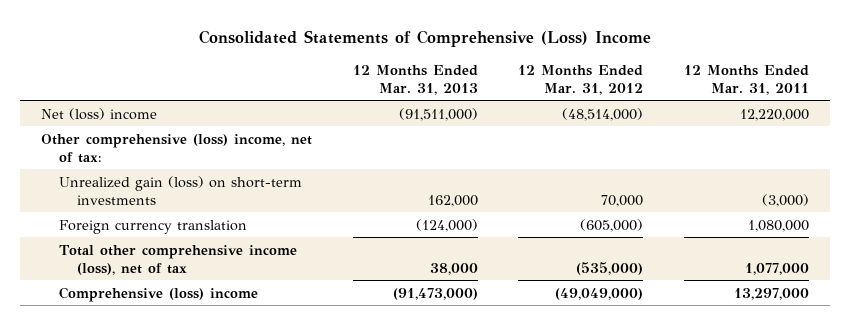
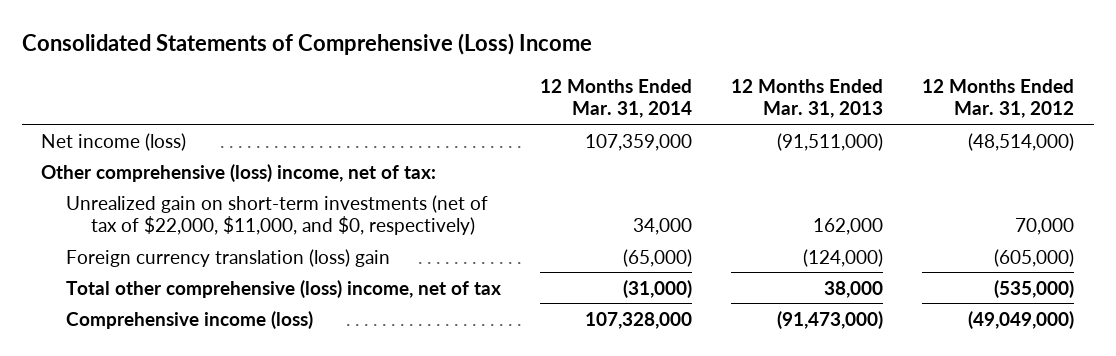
[684,64,810,95] 12 Months Ended Mar. 31, 2011 -> none
none -> [540,78,693,119] 12 Months Ended Mar. 31, 2014
[40,107,157,120] Net (loss) income -> [41,132,187,151] Net income (loss)
[58,175,302,205] Unrealized gain (loss) on short-term investments -> [66,194,489,235] Unrealized gain on short-term investments (net of tax of $22,000, $11,000, and $0, respectively)
[58,219,247,234] Foreign currency translation -> [66,248,391,267] Foreign currency translation (loss) gain
[58,244,297,275] Total other comprehensive income (loss), net of tax -> [66,279,502,298] Total other comprehensive (loss) income, net of tax
[58,286,258,302] Comprehensive (loss) income -> [66,310,314,329] Comprehensive income (loss)

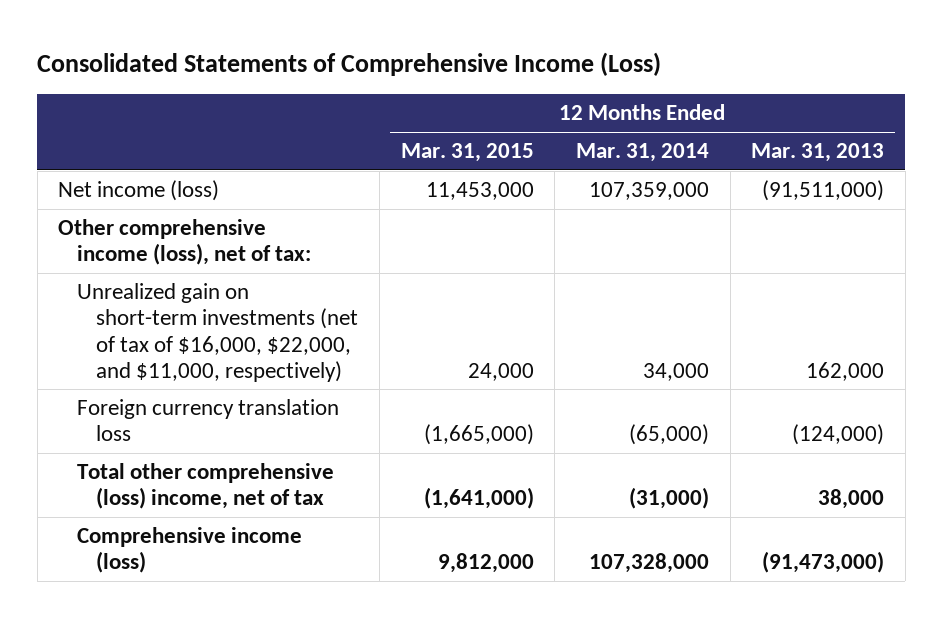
[21,33,592,56] Consolidated Statements of Comprehensive (Loss) Income -> [37,51,662,76] Consolidated Statements of Comprehensive Income (Loss)
[922,78,1075,119] 12 Months Ended Mar. 31, 2012 -> none
none -> [400,143,534,163] Mar. 31, 2015
[41,163,437,182] Other comprehensive (loss) income, net of tax: -> [58,219,312,266] Other comprehensive income (loss), net of tax:
[66,194,489,235] Unrealized gain on short-term investments (net of tax of $22,000, $11,000, and $0, respectively) -> [77,283,359,382] Unrealized gain on short-term investments (net of tax of $16,000, $22,000, and $11,000, respectively)
[66,248,391,267] Foreign currency translation (loss) gain -> [77,399,340,442] Foreign currency translation loss

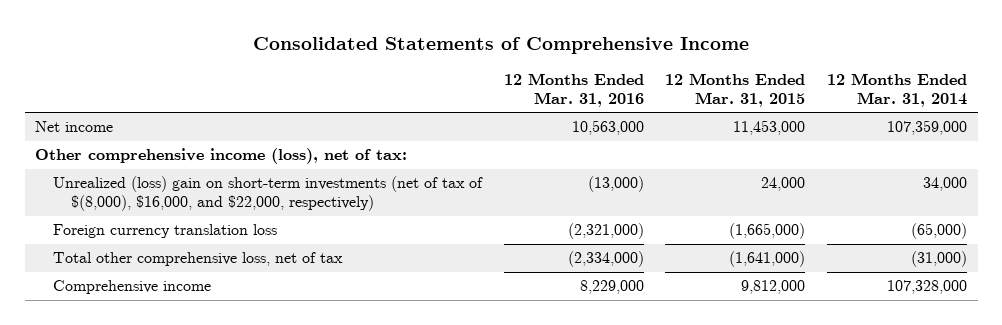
[37,51,662,76] Consolidated Statements of Comprehensive Income (Loss) -> [253,36,750,54] Consolidated Statements of Comprehensive Income
[751,143,885,163] Mar. 31, 2013 -> none
none -> [503,73,644,108] 12 Months Ended Mar. 31, 2016
[58,180,220,202] Net income (loss) -> [35,121,114,133] Net income
[77,283,359,382] Unrealized gain on short-term investments (net of tax of $16,000, $22,000, and $11,000, respectively) -> [53,176,484,212] Unrealized (loss) gain on short-term investments (net of tax of $(8,000), $16,000, and $22,000, respectively)
[77,463,335,510] Total other comprehensive (loss) income, net of tax -> [53,252,344,267] Total other comprehensive loss, net of tax
[77,527,303,574] Comprehensive income (loss) -> [53,280,212,295] Comprehensive income

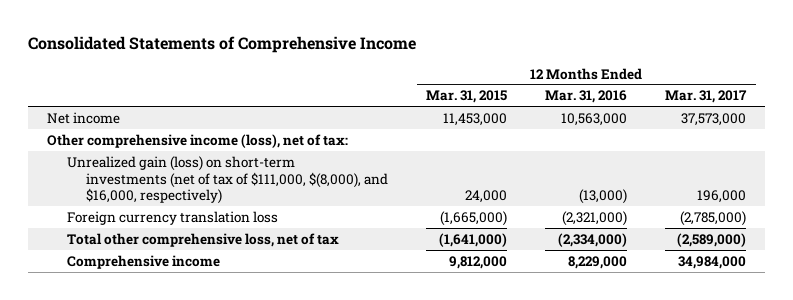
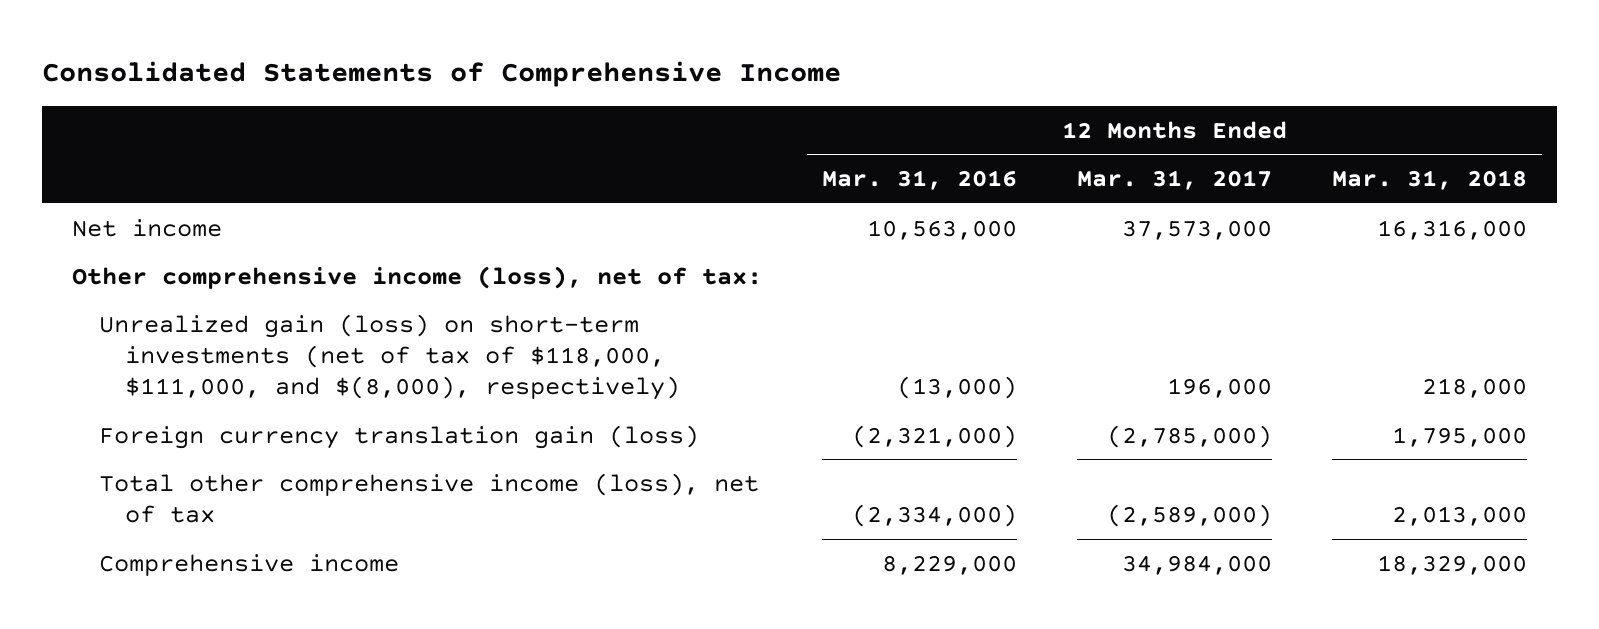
[426,90,508,104] Mar. 31, 2015 -> none
none -> [1332,170,1528,191] Mar. 31, 2018
[66,155,389,205] Unrealized gain (loss) on short-term investments (net of tax of $111,000, $(8,000), and $16,000, respectively) -> [98,313,681,401] Unrealized gain (loss) on short-term investments (net of tax of $118,000, $111,000, and $(8,000), respectively)
[66,210,278,225] Foreign currency translation loss -> [98,424,699,449] Foreign currency translation gain (loss)
[66,232,339,247] Total other comprehensive loss, net of tax -> [98,472,759,523] Total other comprehensive income (loss), net of tax

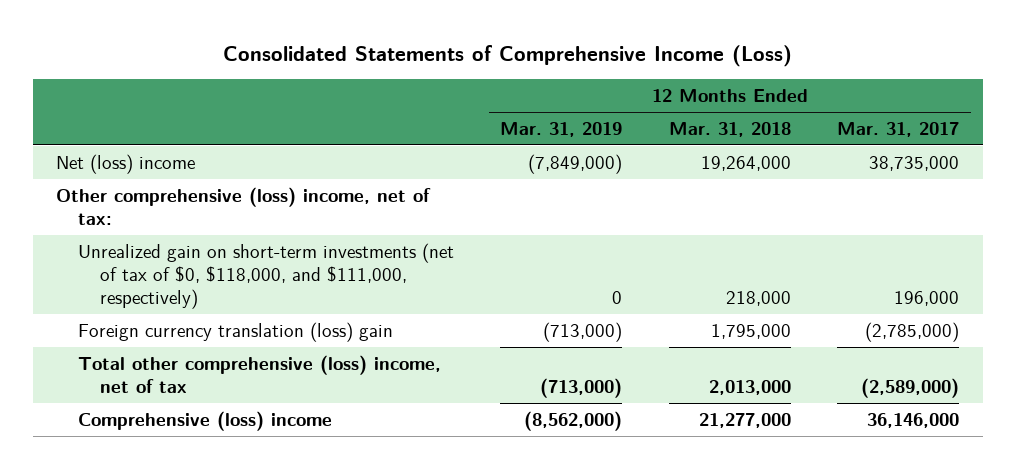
[41,61,841,88] Consolidated Statements of Comprehensive Income -> [222,45,792,68] Consolidated Statements of Comprehensive Income (Loss)
[821,170,1017,191] Mar. 31, 2016 -> none
none -> [500,121,623,137] Mar. 31, 2019
[71,218,222,237] Net income -> [55,153,195,174] Net (loss) income
[1122,219,1273,240] 37,573,000 -> [869,155,960,171] 38,735,000
[1377,219,1528,240] 16,316,000 -> [700,155,791,171] 19,264,000
[71,265,762,289] Other comprehensive income (loss), net of tax: -> [55,186,431,226] Other comprehensive (loss) income, net of tax:
[98,313,681,401] Unrealized gain (loss) on short-term investments (net of tax of $118,000, $111,000, and $(8,000), respectively) -> [77,242,454,310] Unrealized gain on short-term investments (net of tax of $0, $118,000, and $111,000, respectively)
[98,424,699,449] Foreign currency translation gain (loss) -> [77,321,393,342] Foreign currency translation (loss) gain
[98,472,759,523] Total other comprehensive income (loss), net of tax -> [77,354,441,394] Total other comprehensive (loss) income, net of tax
[98,553,399,576] Comprehensive income -> [77,410,332,431] Comprehensive (loss) income
[1122,554,1273,575] 34,984,000 -> [867,412,960,428] 36,146,000
[1377,554,1528,575] 18,329,000 -> [698,412,791,428] 21,277,000

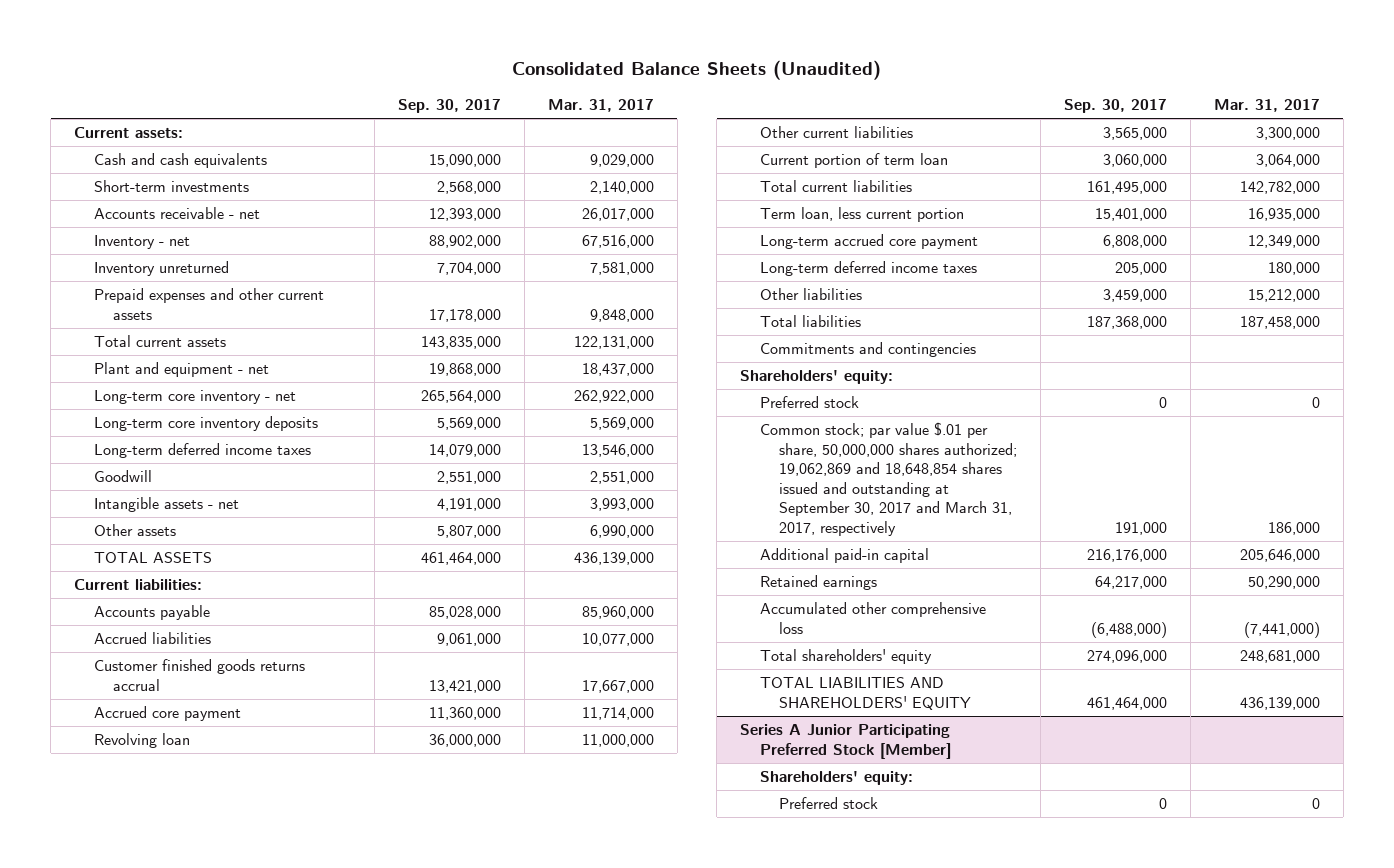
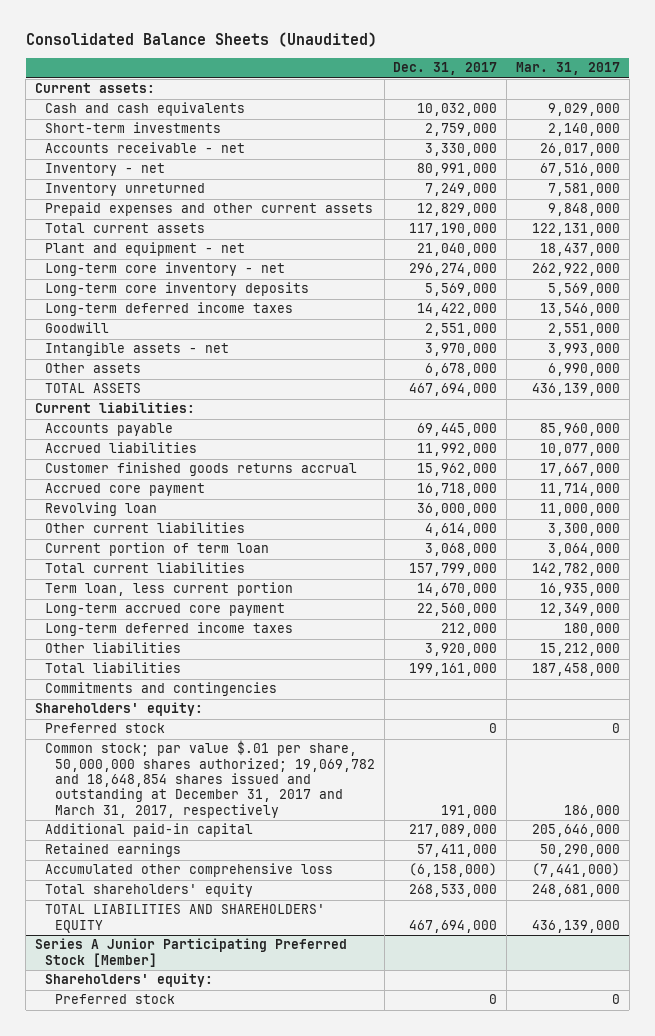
[397,99,501,114] Sep. 30, 2017 -> none
none -> [393,62,498,76] Dec. 31, 2017
[759,422,1018,536] Common stock; par value $.01 per share, 50,000,000 shares authorized; 19,062,869 and 18,648,854 shares issued and outstanding at September 30, 2017 and March 31, 2017, respectively -> [44,740,375,818] Common stock; par value $.01 per share, 50,000,000 shares authorized; 19,069,782 and 18,648,854 shares issued and outstanding at December 31, 2017 and March 31, 2017, respectively

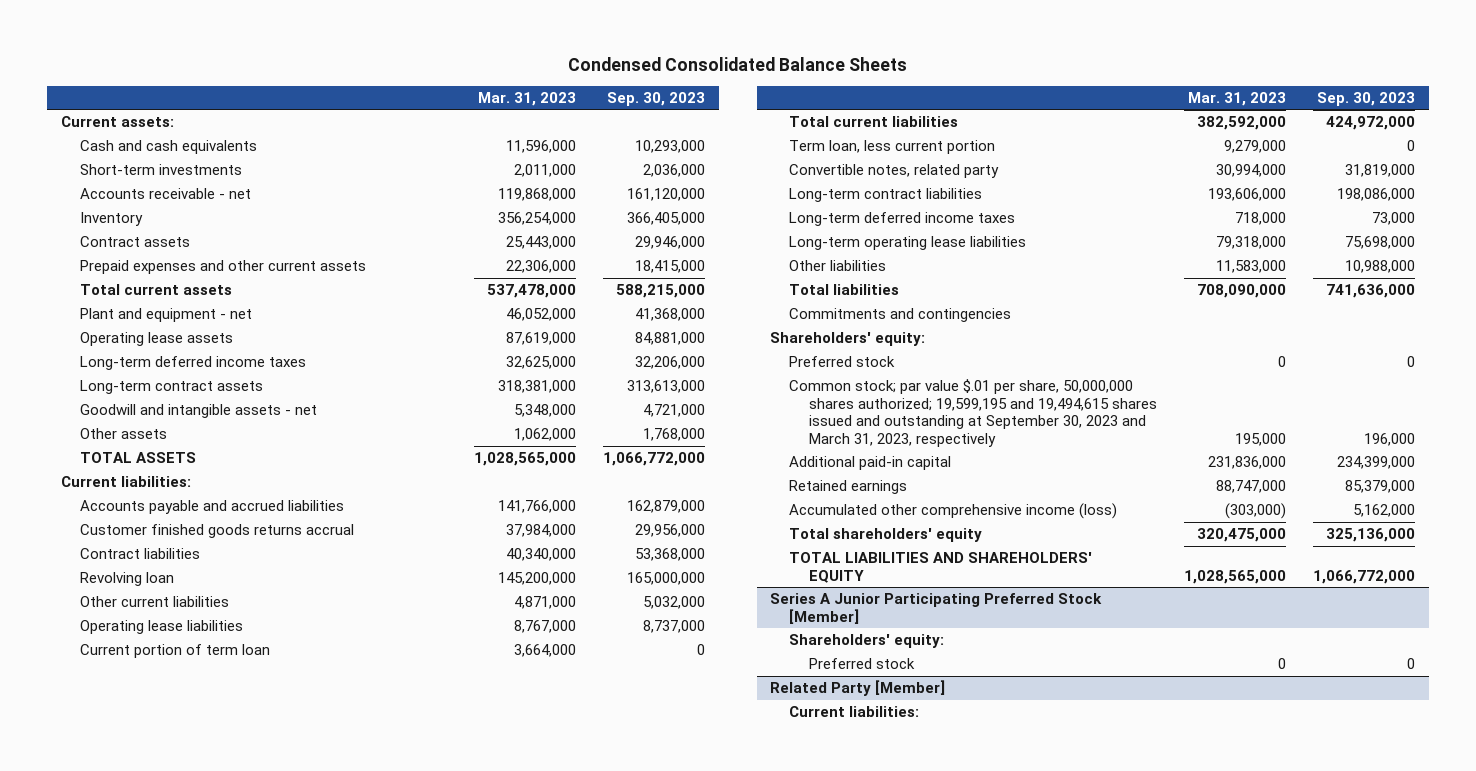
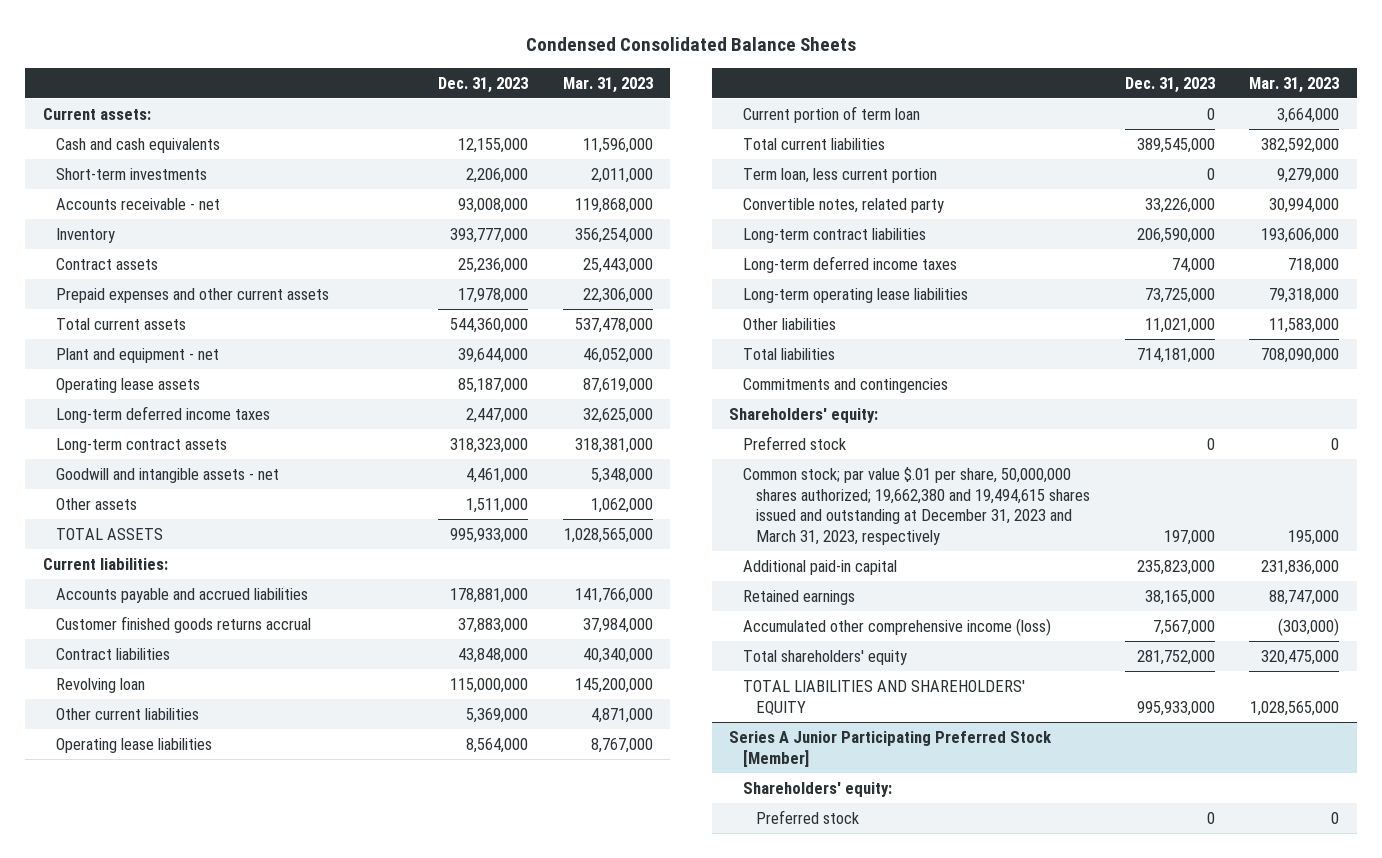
[607,91,706,106] Sep. 30, 2023 -> none
none -> [438,76,529,93] Dec. 31, 2023
[789,379,1157,447] Common stock; par value $.01 per share, 50,000,000 shares authorized; 19,599,195 and 19,494,615 shares issued and outstanding at September 30, 2023 and March 31, 2023, respectively -> [742,466,1090,546] Common stock; par value $.01 per share, 50,000,000 shares authorized; 19,662,380 and 19,494,615 shares issued and outstanding at December 31, 2023 and March 31, 2023, respectively
[770,680,946,697] Related Party [Member] -> none
[789,706,920,718] Current liabilities: -> none

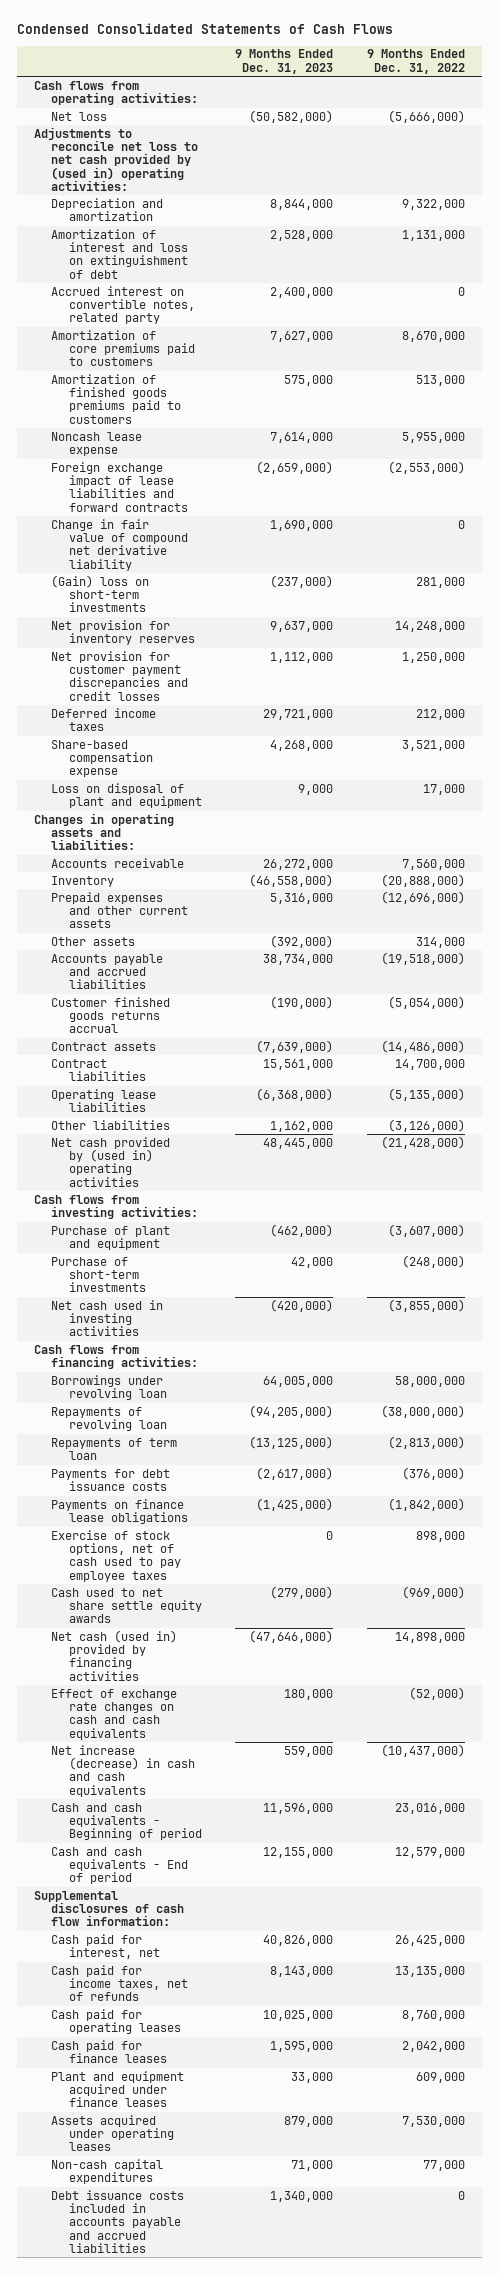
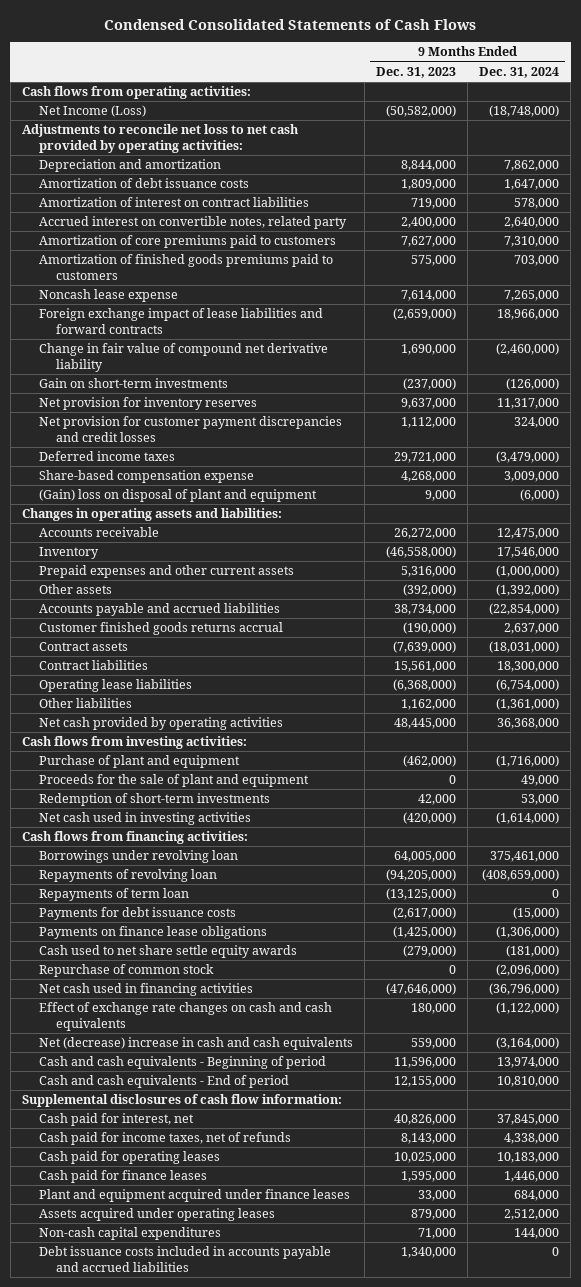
[367,49,466,74] 9 Months Ended Dec. 31, 2022 -> none
none -> [479,66,560,78] Dec. 31, 2024
[51,111,108,121] Net loss -> [38,105,146,118] Net Income (Loss)
[33,126,199,191] Adjustments to reconcile net loss to net cash provided by (used in) operating activities: -> [21,124,299,153] Adjustments to reconcile net loss to net cash provided by operating activities:
[51,228,188,279] Amortization of interest and loss on extinguishment of debt -> none
none -> [38,178,249,189] Amortization of debt issuance costs
none -> [38,197,309,208] Amortization of interest on contract liabilities
[51,574,150,613] (Gain) loss on short-term investments -> [38,378,228,389] Gain on short-term investments
[51,782,202,809] Loss on disposal of plant and equipment -> [38,489,317,503] (Gain) loss on disposal of plant and equipment
[51,1136,171,1187] Net cash provided by (used in) operating activities -> [38,717,283,731] Net cash provided by operating activities
none -> [38,774,309,788] Proceeds for the sale of plant and equipment
[51,1256,146,1293] Purchase of short-term investments -> [38,793,270,807] Redemption of short-term investments
[51,1529,181,1582] Exercise of stock options, net of cash used to pay employee taxes -> none
none -> [38,964,214,978] Repurchase of common stock
[51,1629,178,1681] Net cash (used in) provided by financing activities -> [38,983,253,997] Net cash used in financing activities
[51,1744,195,1797] Net increase (decrease) in cash and cash equivalents -> [38,1037,353,1051] Net (decrease) increase in cash and cash equivalents

